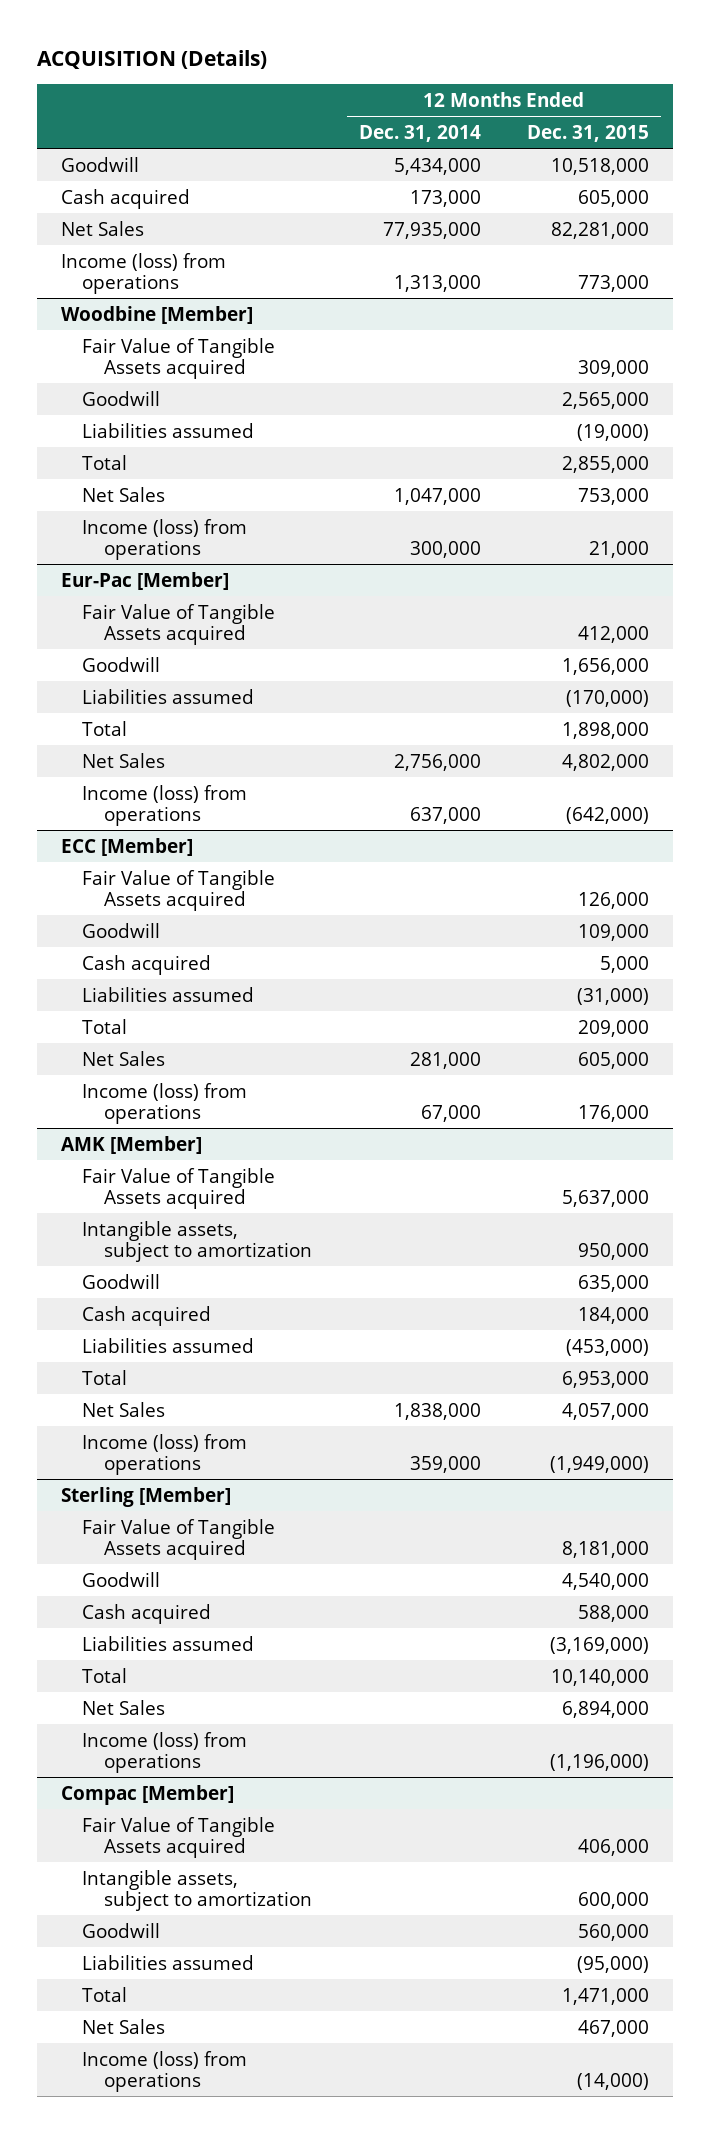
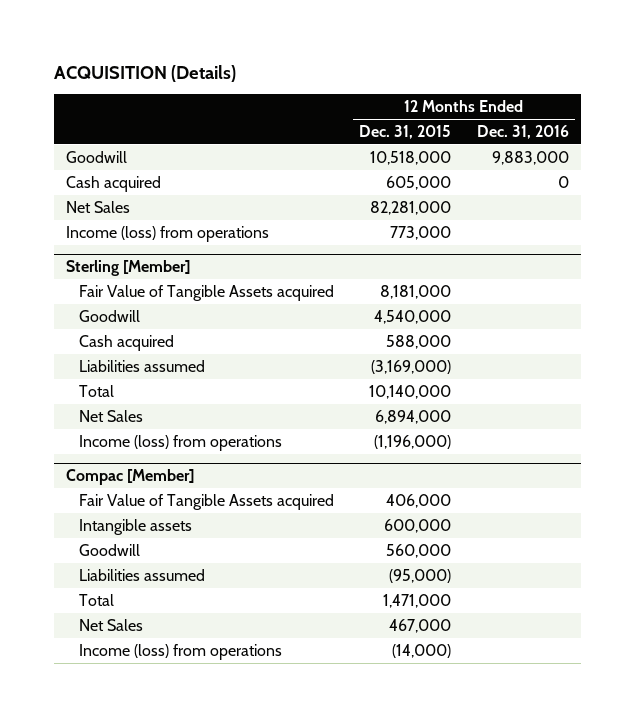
[358,124,481,142] Dec. 31, 2014 -> none
none -> [476,125,569,140] Dec. 31, 2016
[60,305,253,324] Woodbine [Member] -> none
[82,337,276,380] Fair Value of Tangible Assets acquired -> none
[82,390,161,406] Goodwill -> none
[82,422,255,438] Liabilities assumed -> none
[82,454,128,470] Total -> none
[82,486,166,502] Net Sales -> none
[82,518,248,561] Income (loss) from operations -> none
[60,571,229,590] Eur-Pac [Member] -> none
[82,603,276,646] Fair Value of Tangible Assets acquired -> none
[82,656,161,672] Goodwill -> none
[82,688,255,704] Liabilities assumed -> none
[82,720,128,736] Total -> none
[82,752,166,768] Net Sales -> none
[82,784,248,827] Income (loss) from operations -> none
[60,837,193,856] ECC [Member] -> none
[82,869,276,912] Fair Value of Tangible Assets acquired -> none
[82,922,161,938] Goodwill -> none
[82,954,212,975] Cash acquired -> none
[82,986,255,1002] Liabilities assumed -> none
[82,1018,128,1034] Total -> none
[82,1050,166,1066] Net Sales -> none
[82,1082,248,1125] Income (loss) from operations -> none
[60,1135,202,1154] AMK [Member] -> none
[82,1167,276,1210] Fair Value of Tangible Assets acquired -> none
[82,1220,313,1263] Intangible assets, subject to amortization -> none
[82,1273,161,1289] Goodwill -> none
[82,1305,212,1326] Cash acquired -> none
[82,1337,255,1353] Liabilities assumed -> none
[82,1369,128,1385] Total -> none
[82,1401,166,1417] Net Sales -> none
[82,1433,248,1476] Income (loss) from operations -> none
[82,1869,313,1912] Intangible assets, subject to amortization -> [79,518,193,535] Intangible assets

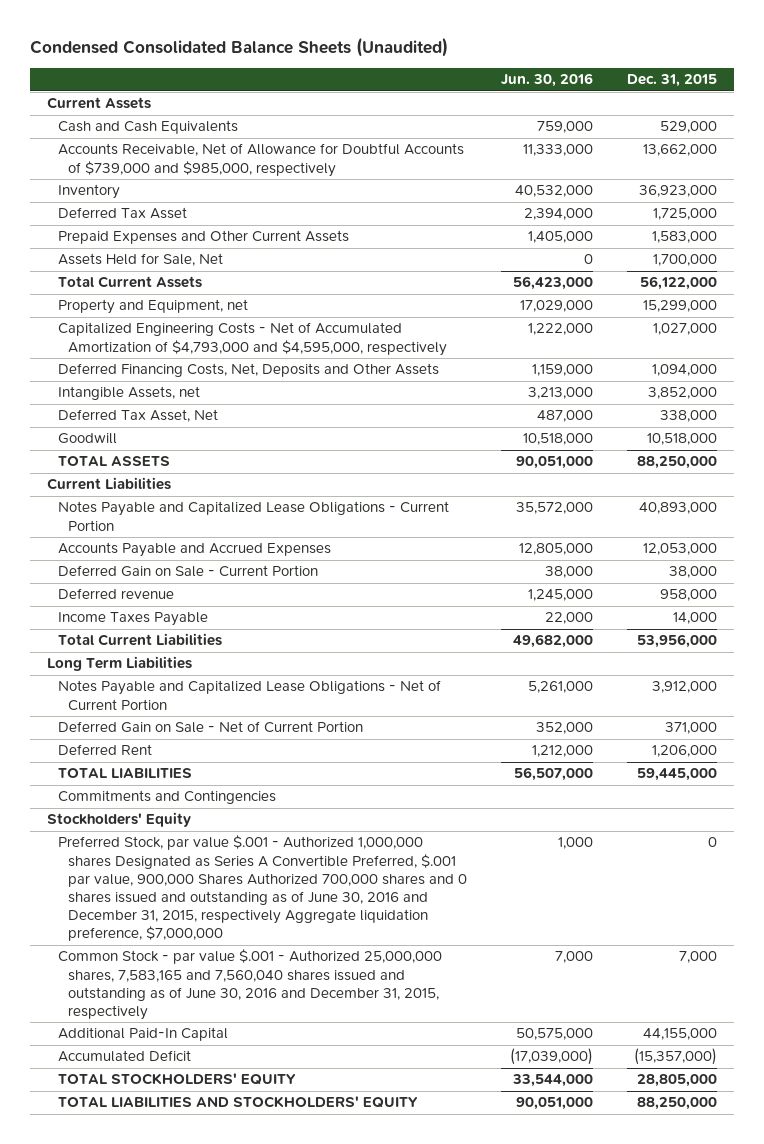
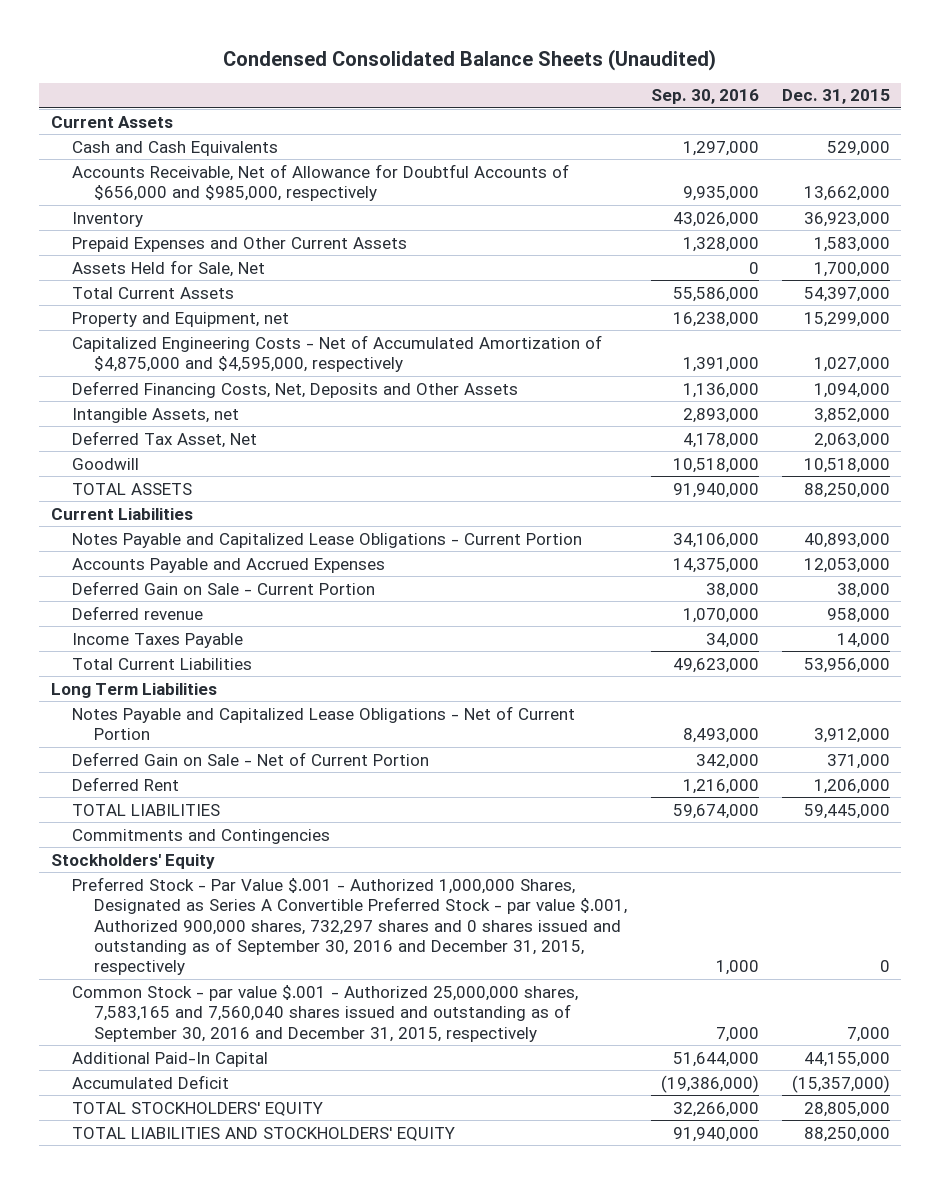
[501,73,594,88] Jun. 30, 2016 -> none
none -> [650,89,759,105] Sep. 30, 2016
[57,143,464,177] Accounts Receivable, Net of Allowance for Doubtful Accounts of $739,000 and $985,000, respectively -> [72,163,570,202] Accounts Receivable, Net of Allowance for Doubtful Accounts of $656,000 and $985,000, respectively
[57,207,187,220] Deferred Tax Asset -> none
[639,276,717,291] 56,122,000 -> [803,286,890,302] 54,397,000
[57,322,448,356] Capitalized Engineering Costs - Net of Accumulated Amortization of $4,793,000 and $4,595,000, respectively -> [72,334,603,373] Capitalized Engineering Costs - Net of Accumulated Amortization of $4,875,000 and $4,595,000, respectively
[659,410,717,423] 338,000 -> [813,432,890,448] 2,063,000
[57,835,468,942] Preferred Stock, par value $.001 - Authorized 1,000,000 shares Designated as Series A Convertible Preferred, $.001 par value, 900,000 Shares Authorized 700,000 shares and 0 shares issued and outstanding as of June 30, 2016 and December 31, 2015, respectively Aggregate liquidation preference, $7,000,000 -> [72,876,628,976] Preferred Stock - Par Value $.001 - Authorized 1,000,000 Shares, Designated as Series A Convertible Preferred Stock - par value $.001, Authorized 900,000 shares, 732,297 shares and 0 shares issued and outstanding as of September 30, 2016 and December 31, 2015, respectively
[57,949,442,1021] Common Stock - par value $.001 - Authorized 25,000,000 shares, 7,583,165 and 7,560,040 shares issued and outstanding as of June 30, 2016 and December 31, 2015, respectively -> [72,984,579,1042] Common Stock - par value $.001 - Authorized 25,000,000 shares, 7,583,165 and 7,560,040 shares issued and outstanding as of September 30, 2016 and December 31, 2015, respectively

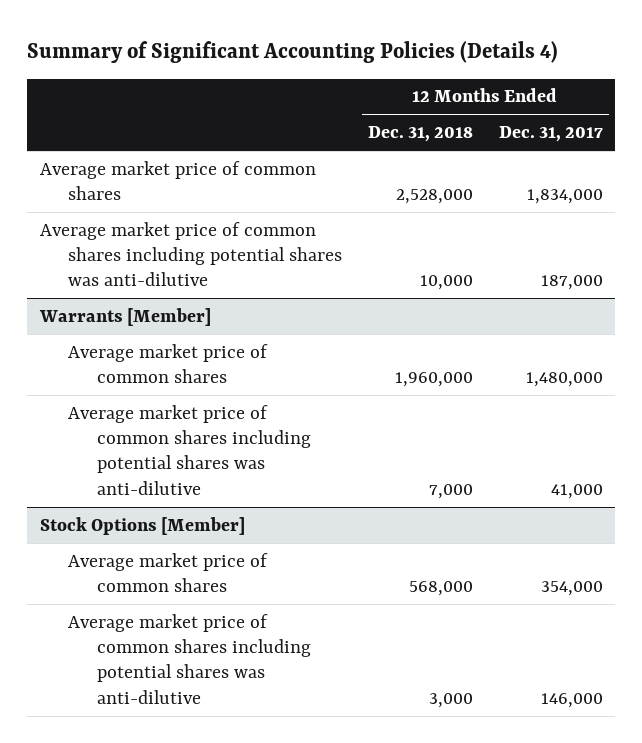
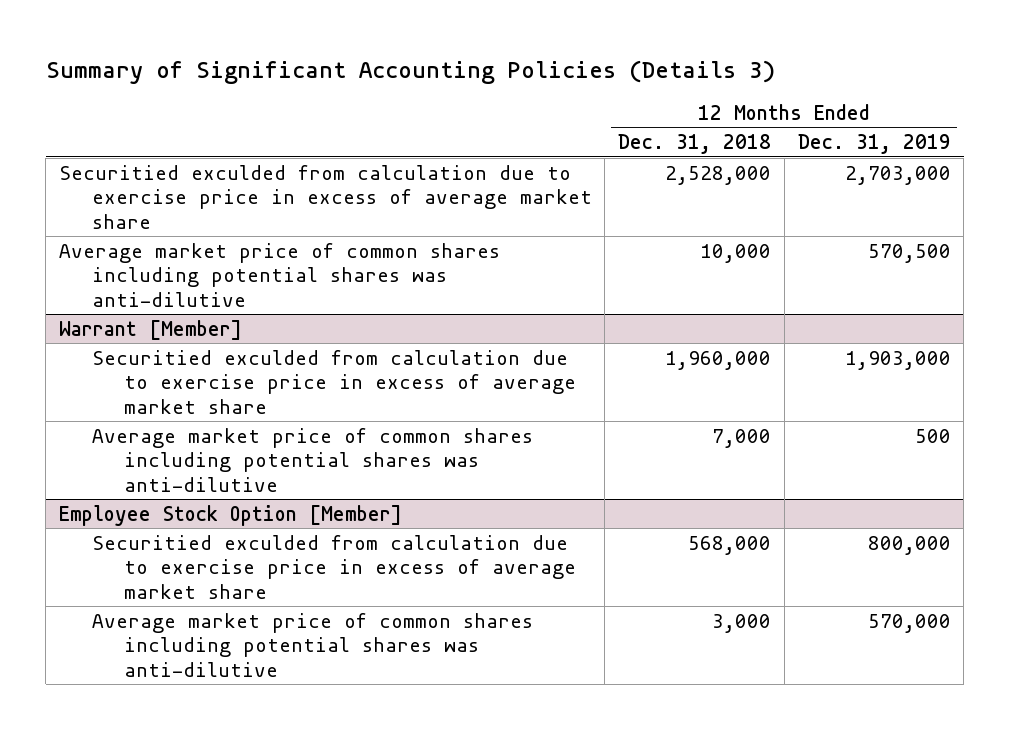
[26,41,558,64] Summary of Significant Accounting Policies (Details 4) -> [45,59,775,84] Summary of Significant Accounting Policies (Details 3)
[498,126,603,143] Dec. 31, 2017 -> none
none -> [797,134,951,155] Dec. 31, 2019
[39,160,316,200] Average market price of common shares -> [59,164,592,229] Securitied exculded from calculation due to exercise price in excess of average market share
[38,307,211,326] Warrants [Member] -> [59,319,243,340] Warrant [Member]
[68,343,269,383] Average market price of common shares -> [91,349,576,414] Securitied exculded from calculation due to exercise price in excess of average market share
[39,516,245,535] Stock Options [Member] -> [59,504,403,526] Employee Stock Option [Member]
[68,552,269,592] Average market price of common shares -> [91,534,576,599] Securitied exculded from calculation due to exercise price in excess of average market share

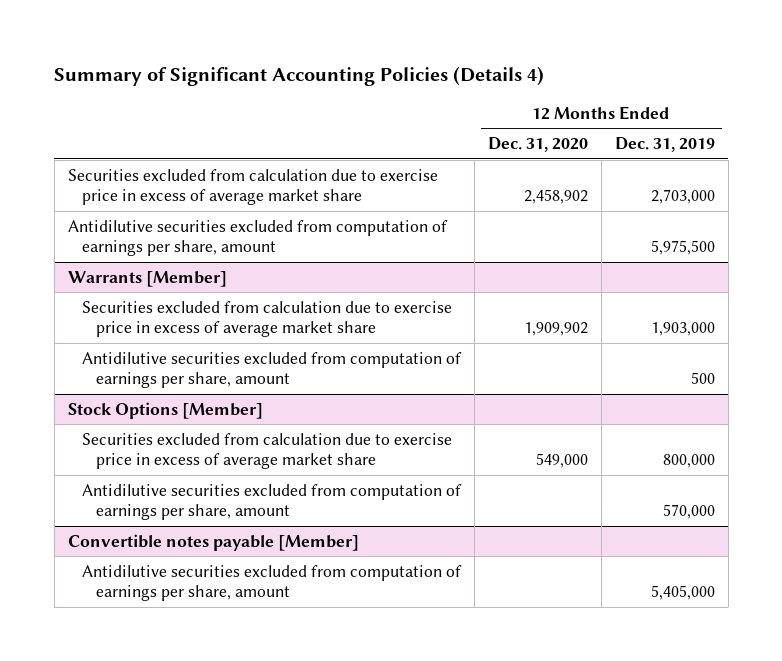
[45,59,775,84] Summary of Significant Accounting Policies (Details 3) -> [54,66,545,87] Summary of Significant Accounting Policies (Details 4)
[618,134,772,155] Dec. 31, 2018 -> none
none -> [487,137,588,153] Dec. 31, 2020
[59,242,501,307] Average market price of common shares including potential shares was anti-dilutive -> none
[59,164,592,229] Securitied exculded from calculation due to exercise price in excess of average market share -> [67,168,438,206] Securities excluded from calculation due to exercise price in excess of average market share
none -> [67,219,448,257] Antidilutive securities excluded from computation of earnings per share, amount
[59,319,243,340] Warrant [Member] -> [67,270,227,287] Warrants [Member]
[91,349,576,414] Securitied exculded from calculation due to exercise price in excess of average market share -> [81,300,452,338] Securities excluded from calculation due to exercise price in excess of average market share
[91,427,533,492] Average market price of common shares including potential shares was anti-dilutive -> [81,351,462,389] Antidilutive securities excluded from computation of earnings per share, amount
[59,504,403,526] Employee Stock Option [Member] -> [67,401,263,419] Stock Options [Member]
[91,534,576,599] Securitied exculded from calculation due to exercise price in excess of average market share -> [81,432,452,470] Securities excluded from calculation due to exercise price in excess of average market share
[91,612,533,677] Average market price of common shares including potential shares was anti-dilutive -> [81,483,462,521] Antidilutive securities excluded from computation of earnings per share, amount
none -> [67,533,359,551] Convertible notes payable [Member]
none -> [81,564,462,602] Antidilutive securities excluded from computation of earnings per share, amount

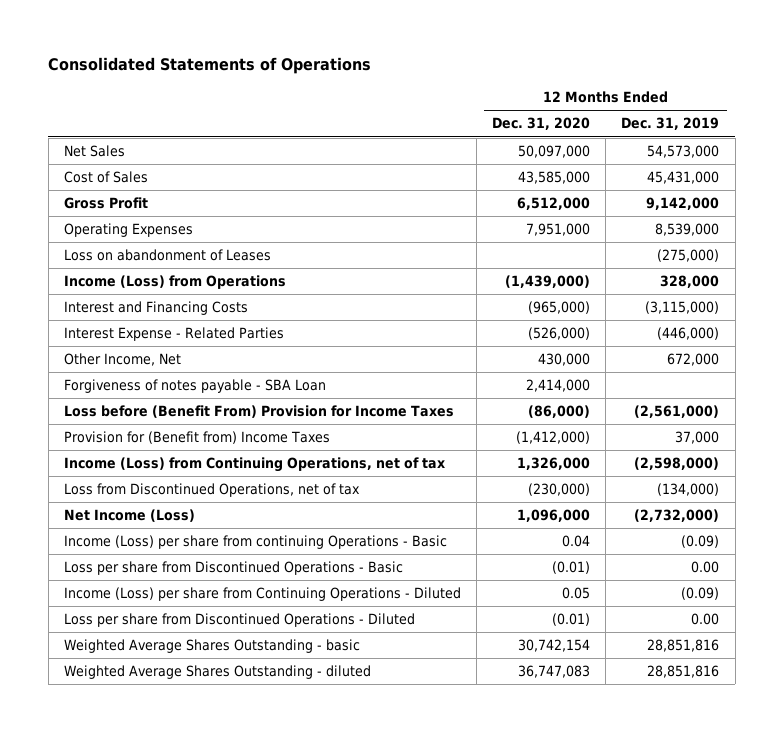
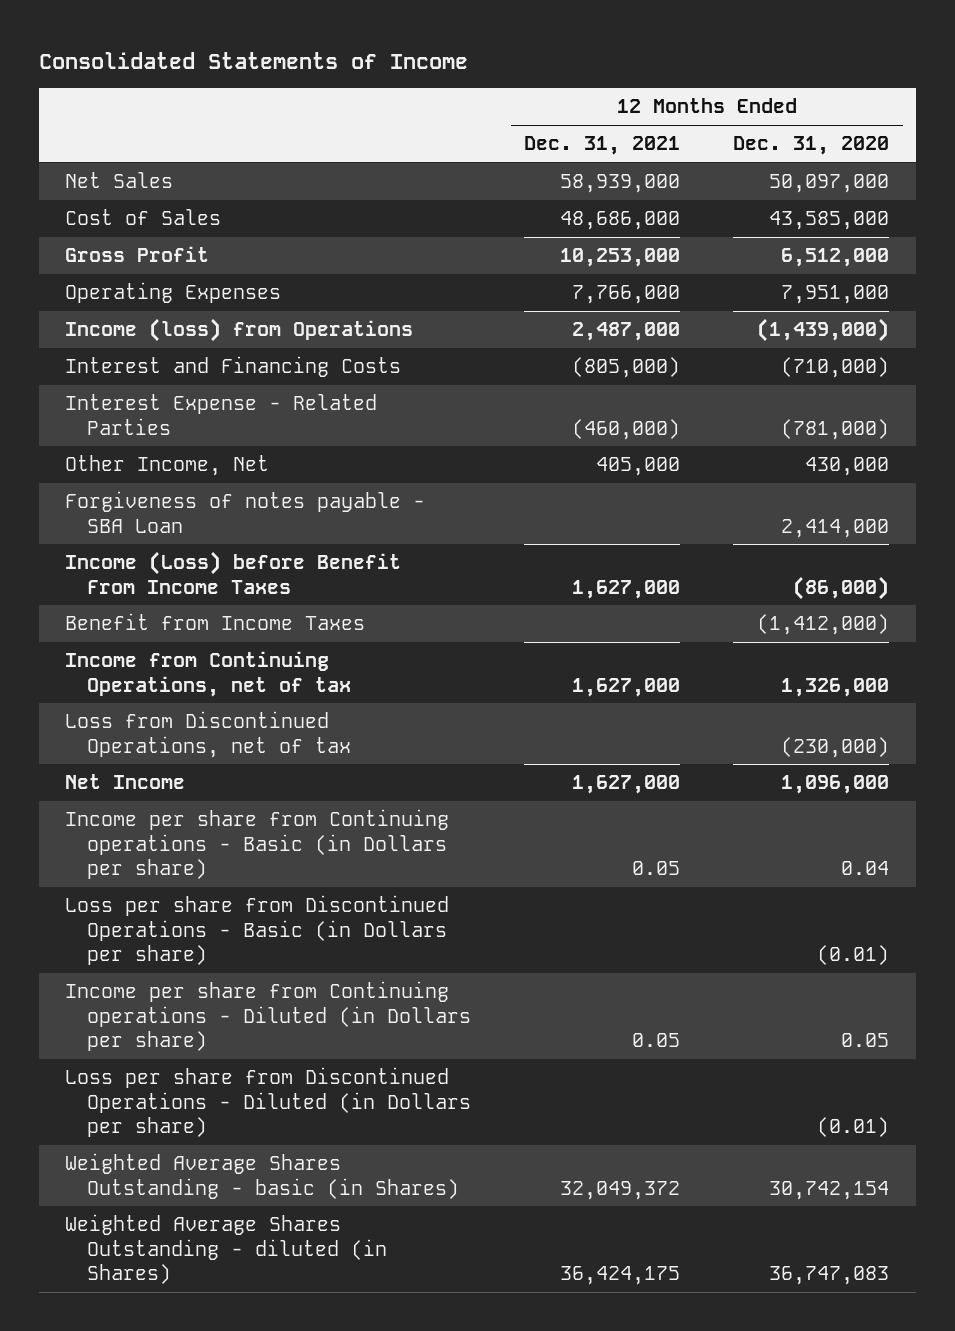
[48,56,372,74] Consolidated Statements of Operations -> [38,51,468,69] Consolidated Statements of Income
[621,117,720,131] Dec. 31, 2019 -> none
none -> [524,136,681,156] Dec. 31, 2021
[64,249,272,262] Loss on abandonment of Leases -> none
[64,275,287,290] Income (Loss) from Operations -> [65,318,414,343] Income (loss) from Operations
[528,301,591,315] (965,000) -> [781,357,890,379] (710,000)
[528,327,591,341] (526,000) -> [781,418,890,440] (781,000)
[64,405,455,419] Loss before (Benefit From) Provision for Income Taxes -> [65,551,402,594] Income (Loss) before Benefit From Income Taxes
[64,431,331,445] Provision for (Benefit from) Income Taxes -> [65,613,366,631] Benefit from Income Taxes
[64,457,446,473] Income (Loss) from Continuing Operations, net of tax -> [65,651,352,697] Income from Continuing Operations, net of tax
[64,509,196,523] Net Income (Loss) -> [65,774,186,790] Net Income
[64,535,448,550] Income (Loss) per share from continuing Operations - Basic -> [65,809,450,879] Income per share from Continuing operations - Basic (in Dollars per share)
[64,561,404,576] Loss per share from Discontinued Operations - Basic -> [65,895,450,965] Loss per share from Discontinued Operations - Basic (in Dollars per share)
[64,587,462,602] Income (Loss) per share from Continuing Operations - Diluted -> [65,981,472,1051] Income per share from Continuing operations - Diluted (in Dollars per share)
[64,613,416,628] Loss per share from Discontinued Operations - Diluted -> [65,1067,472,1137] Loss per share from Discontinued Operations - Diluted (in Dollars per share)
[64,639,361,654] Weighted Average Shares Outstanding - basic -> [65,1153,460,1199] Weighted Average Shares Outstanding - basic (in Shares)
[64,665,372,680] Weighted Average Shares Outstanding - diluted -> [65,1214,388,1284] Weighted Average Shares Outstanding - diluted (in Shares)

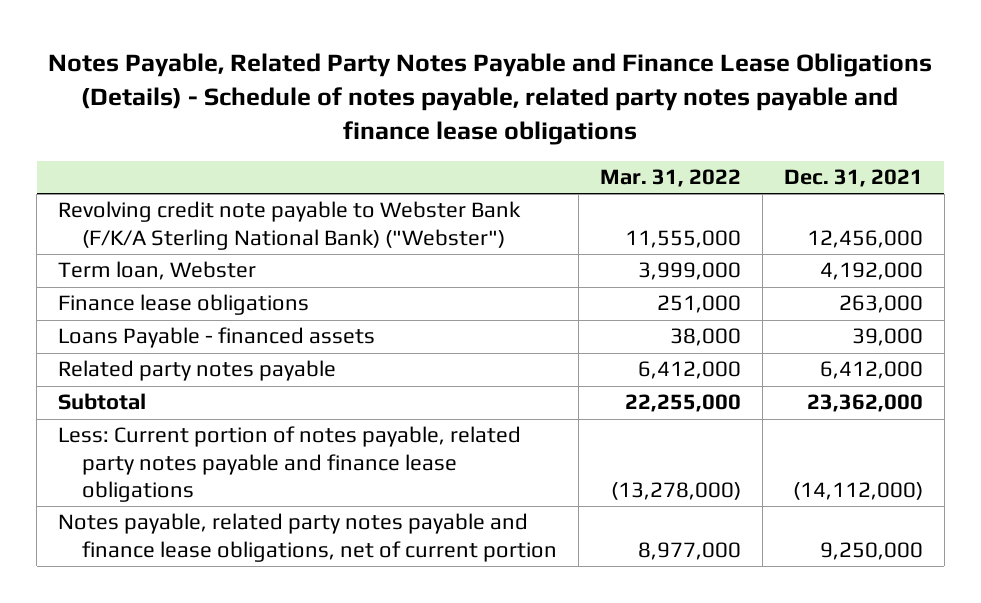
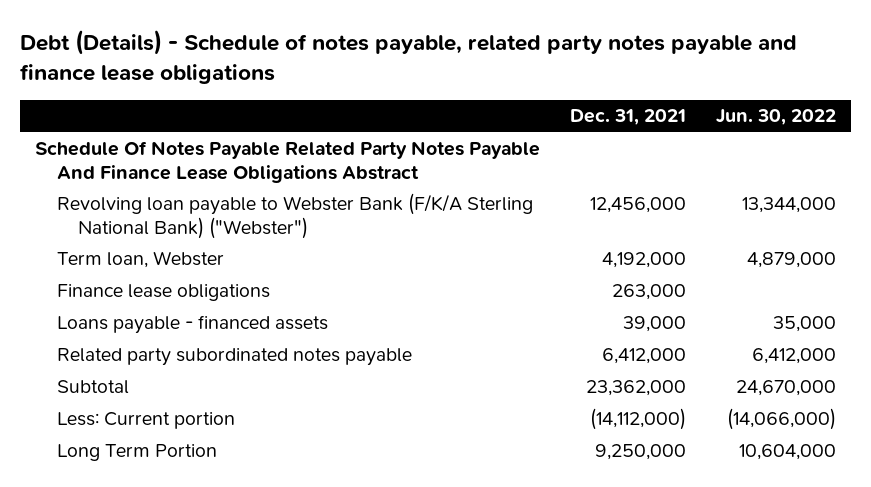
[48,52,933,145] Notes Payable, Related Party Notes Payable and Finance Lease Obligations (Details) - Schedule of notes payable, related party notes payable and finance lease obligations -> [20,30,798,85] Debt (Details) - Schedule of notes payable, related party notes payable and finance lease obligations
[599,169,741,188] Mar. 31, 2022 -> none
none -> [715,109,836,126] Jun. 30, 2022
none -> [35,141,541,183] Schedule Of Notes Payable Related Party Notes Payable And Finance Lease Obligations Abstract
[58,201,522,250] Revolving credit note payable to Webster Bank (F/K/A Sterling National Bank) ("Webster") -> [56,193,533,239] Revolving loan payable to Webster Bank (F/K/A Sterling National Bank) ("Webster")
[58,327,376,349] Loans Payable - financed assets -> [56,315,328,335] Loans payable - financed assets
[58,360,337,382] Related party notes payable -> [56,348,412,367] Related party subordinated notes payable
[58,426,522,502] Less: Current portion of notes payable, related party notes payable and finance lease obligations -> [56,412,235,430] Less: Current portion
[58,513,557,562] Notes payable, related party notes payable and finance lease obligations, net of current portion -> [56,444,217,462] Long Term Portion

